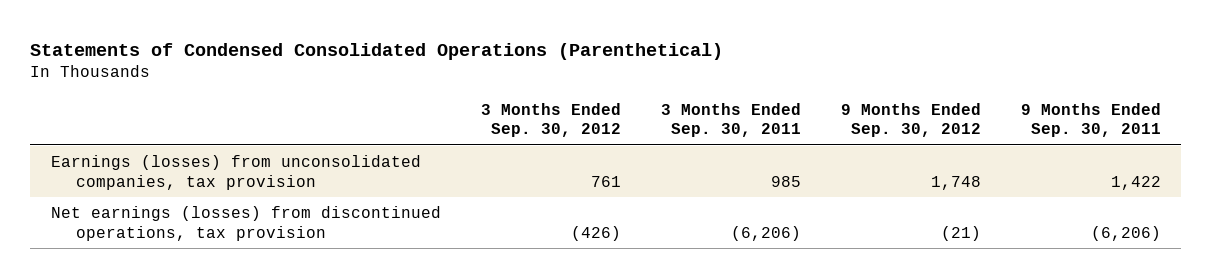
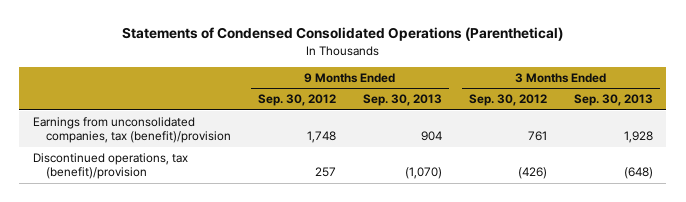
[660,102,801,138] 3 Months Ended Sep. 30, 2011 -> none
[1021,102,1162,138] 9 Months Ended Sep. 30, 2011 -> none
none -> [362,94,442,107] Sep. 30, 2013
none -> [573,94,653,107] Sep. 30, 2013
[50,154,421,190] Earnings (losses) from unconsolidated companies, tax provision -> [32,117,231,144] Earnings from unconsolidated companies, tax (benefit)/provision
[50,205,441,241] Net earnings (losses) from discontinued operations, tax provision -> [32,153,188,180] Discontinued operations, tax (benefit)/provision
[941,225,982,241] (21) -> [314,167,336,178] 257

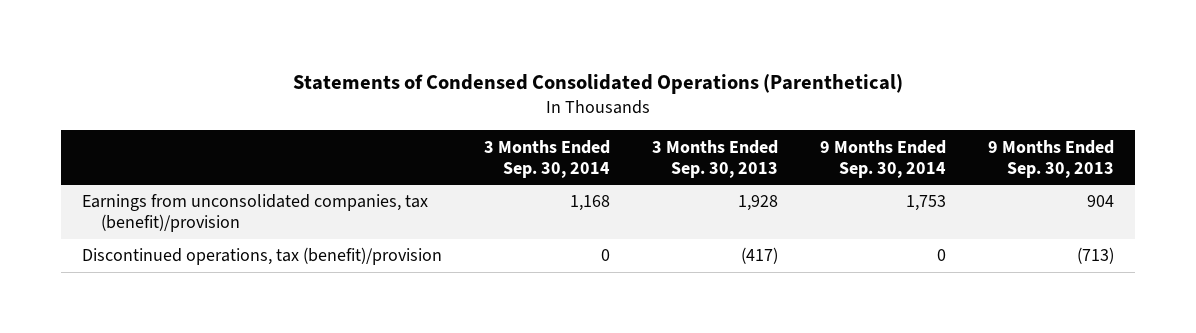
[257,94,336,107] Sep. 30, 2012 -> none
[468,94,547,107] Sep. 30, 2012 -> none
none -> [483,139,610,178] 3 Months Ended Sep. 30, 2014
none -> [819,139,946,178] 9 Months Ended Sep. 30, 2014
[404,167,442,180] (1,070) -> [1076,247,1114,265] (713)
[623,167,653,180] (648) -> [740,247,778,265] (417)

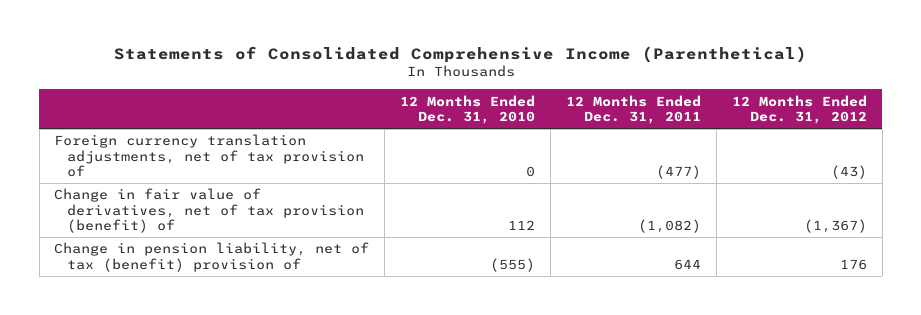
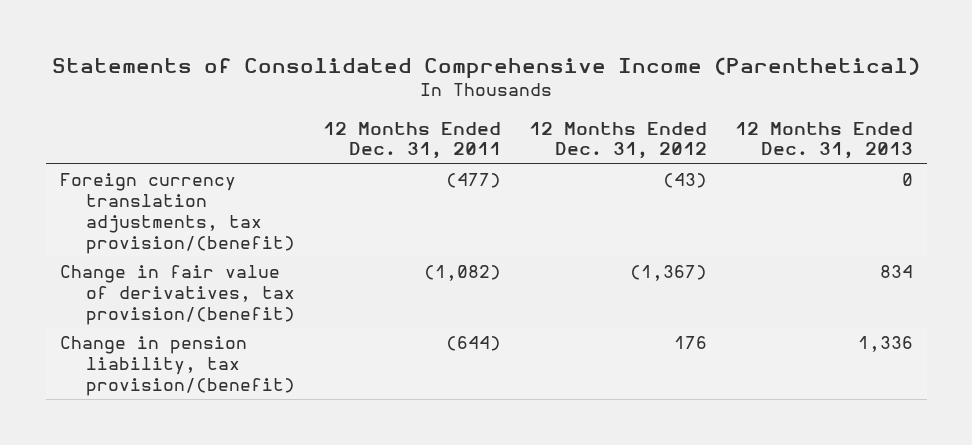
[400,94,536,124] 12 Months Ended Dec. 31, 2010 -> none
none -> [734,121,913,160] 12 Months Ended Dec. 31, 2013
[54,134,365,177] Foreign currency translation adjustments, net of tax provision of -> [59,173,295,254] Foreign currency translation adjustments, tax provision/(benefit)
[54,188,365,233] Change in fair value of derivatives, net of tax provision (benefit) of -> [59,265,295,325] Change in fair value of derivatives, tax provision/(benefit)
[54,242,370,272] Change in pension liability, net of tax (benefit) provision of -> [59,336,295,396] Change in pension liability, tax provision/(benefit)
[674,258,702,270] 644 -> [445,336,501,352] (644)

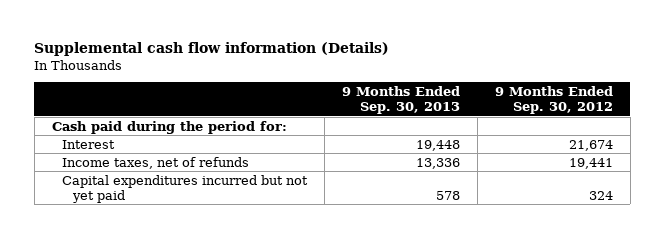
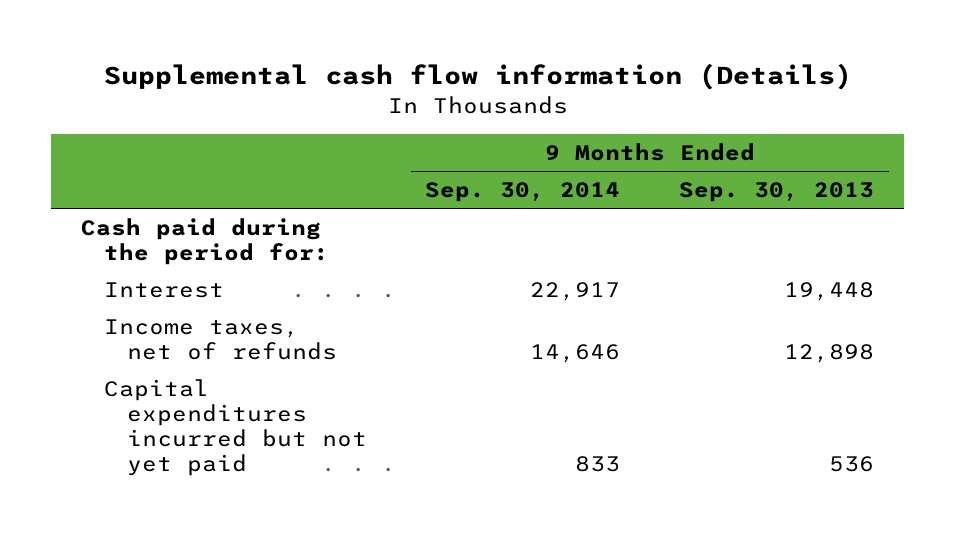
[494,85,613,114] 9 Months Ended Sep. 30, 2012 -> none
none -> [425,182,621,203] Sep. 30, 2014
[416,157,461,169] 13,336 -> [784,343,875,363] 12,898
[436,190,461,200] 578 -> [829,455,875,472] 536

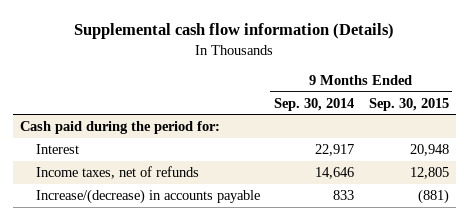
[679,182,875,203] Sep. 30, 2013 -> none
none -> [368,97,449,111] Sep. 30, 2015
[103,378,367,476] Capital expenditures incurred but not yet paid -> [35,188,260,204] Increase/(decrease) in accounts payable

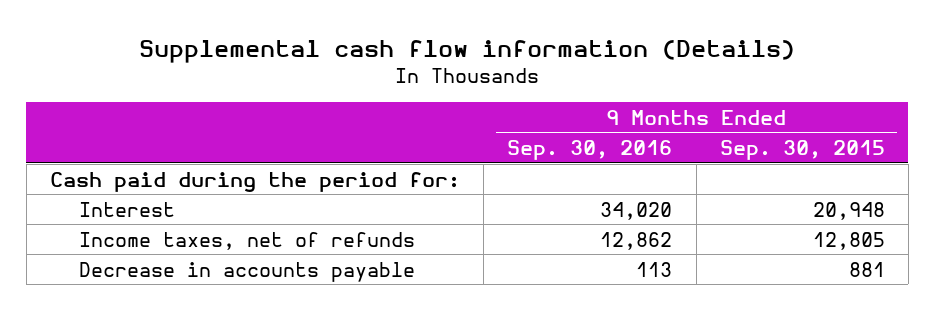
[274,97,355,111] Sep. 30, 2014 -> none
none -> [507,140,673,161] Sep. 30, 2016
[35,188,260,204] Increase/(decrease) in accounts payable -> [79,261,416,282] Decrease in accounts payable
[417,188,449,204] (881) -> [848,261,885,277] 881

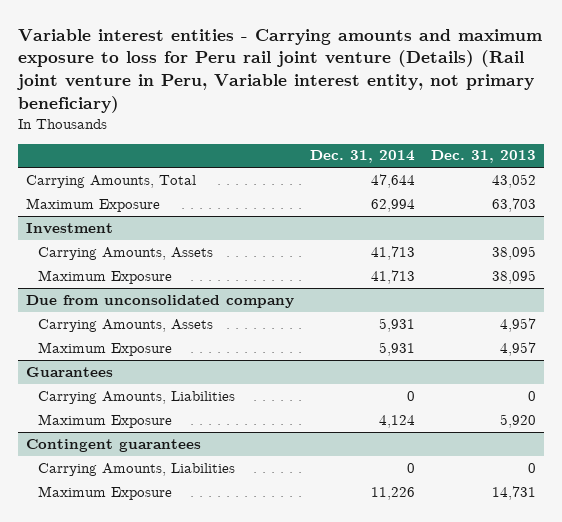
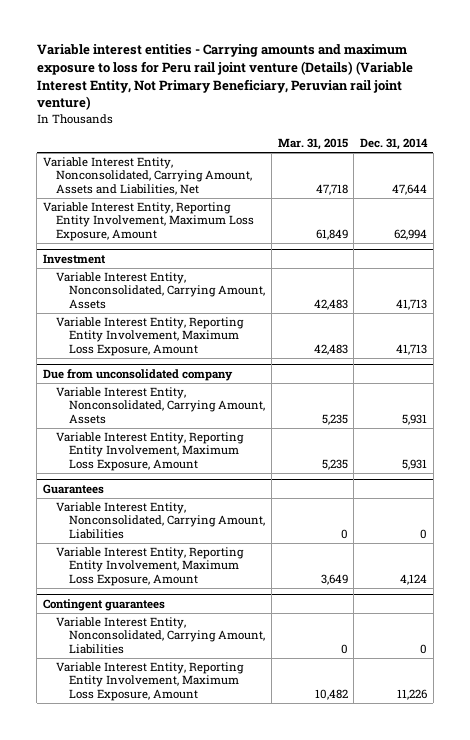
[16,28,542,114] Variable interest entities - Carrying amounts and maximum exposure to loss for Peru rail joint venture (Details) (Rail joint venture in Peru, Variable interest entity, not primary beneficiary) -> [36,44,413,111] Variable interest entities - Carrying amounts and maximum exposure to loss for Peru rail joint venture (Details) (Variable Interest Entity, Not Primary Beneficiary, Peruvian rail joint venture)
[431,150,537,164] Dec. 31, 2013 -> none
none -> [277,138,348,151] Mar. 31, 2015
[25,174,196,188] Carrying Amounts, Total -> [42,157,253,195] Variable Interest Entity, Nonconsolidated, Carrying Amount, Assets and Liabilities, Net
[25,197,160,212] Maximum Exposure -> [42,202,255,241] Variable Interest Entity, Reporting Entity Involvement, Maximum Loss Exposure, Amount
[37,246,213,260] Carrying Amounts, Assets -> [56,272,266,309] Variable Interest Entity, Nonconsolidated, Carrying Amount, Assets
[37,269,172,284] Maximum Exposure -> [56,317,245,356] Variable Interest Entity, Reporting Entity Involvement, Maximum Loss Exposure, Amount
[37,318,213,332] Carrying Amounts, Assets -> [56,387,266,424] Variable Interest Entity, Nonconsolidated, Carrying Amount, Assets
[37,341,172,356] Maximum Exposure -> [56,432,245,471] Variable Interest Entity, Reporting Entity Involvement, Maximum Loss Exposure, Amount
[37,390,235,404] Carrying Amounts, Liabilities -> [56,502,266,539] Variable Interest Entity, Nonconsolidated, Carrying Amount, Liabilities
[37,413,172,428] Maximum Exposure -> [56,547,245,586] Variable Interest Entity, Reporting Entity Involvement, Maximum Loss Exposure, Amount
[37,462,235,476] Carrying Amounts, Liabilities -> [56,617,266,654] Variable Interest Entity, Nonconsolidated, Carrying Amount, Liabilities
[37,485,172,500] Maximum Exposure -> [56,662,245,701] Variable Interest Entity, Reporting Entity Involvement, Maximum Loss Exposure, Amount

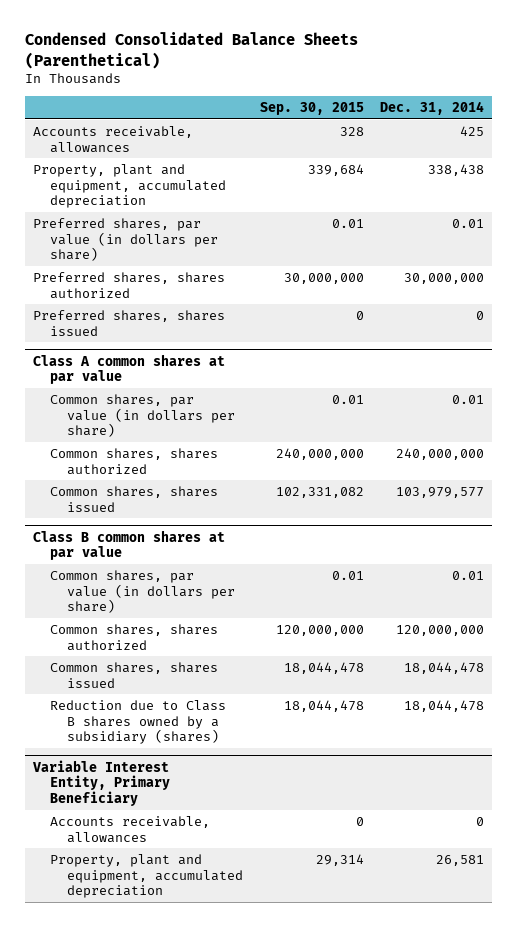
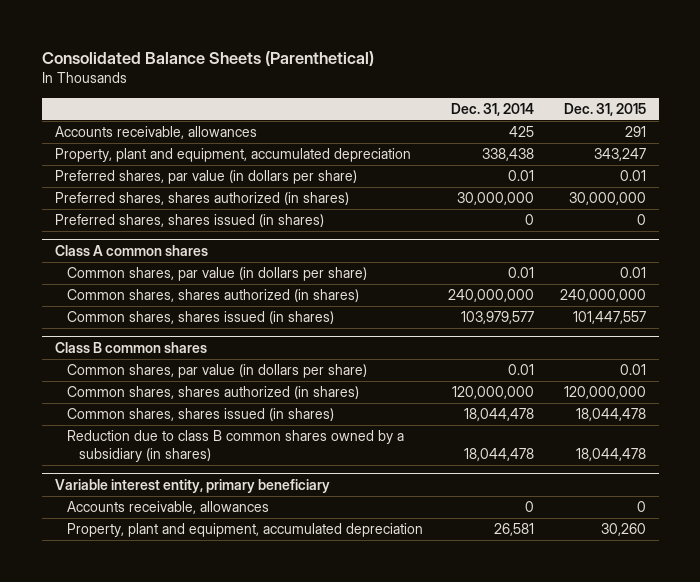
[25,32,359,69] Condensed Consolidated Balance Sheets (Parenthetical) -> [41,51,374,67] Consolidated Balance Sheets (Parenthetical)
[259,101,364,115] Sep. 30, 2015 -> none
none -> [563,102,646,116] Dec. 31, 2015
[33,271,226,299] Preferred shares, shares authorized -> [54,192,349,206] Preferred shares, shares authorized (in shares)
[33,309,226,336] Preferred shares, shares issued -> [54,214,324,228] Preferred shares, shares issued (in shares)
[33,353,226,385] Class A common shares at par value -> [54,245,208,257] Class A common shares
[50,447,219,475] Common shares, shares authorized -> [66,289,359,303] Common shares, shares authorized (in shares)
[50,485,219,512] Common shares, shares issued -> [66,311,334,325] Common shares, shares issued (in shares)
[33,529,226,561] Class B common shares at par value -> [54,342,207,354] Class B common shares
[50,623,219,651] Common shares, shares authorized -> [66,386,359,400] Common shares, shares authorized (in shares)
[50,661,219,688] Common shares, shares issued -> [66,408,334,422] Common shares, shares issued (in shares)
[50,699,227,745] Reduction due to Class B shares owned by a subsidiary (shares) -> [66,430,404,463] Reduction due to class B common shares owned by a subsidiary (in shares)
[33,759,171,807] Variable Interest Entity, Primary Beneficiary -> [54,479,330,494] Variable interest entity, primary beneficiary

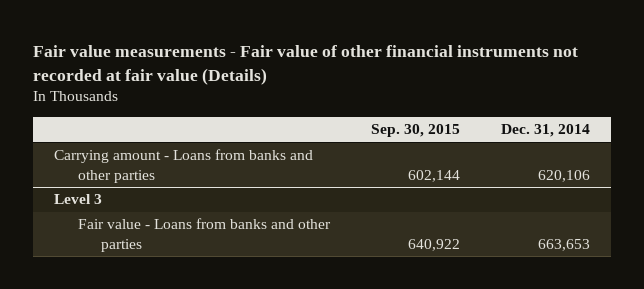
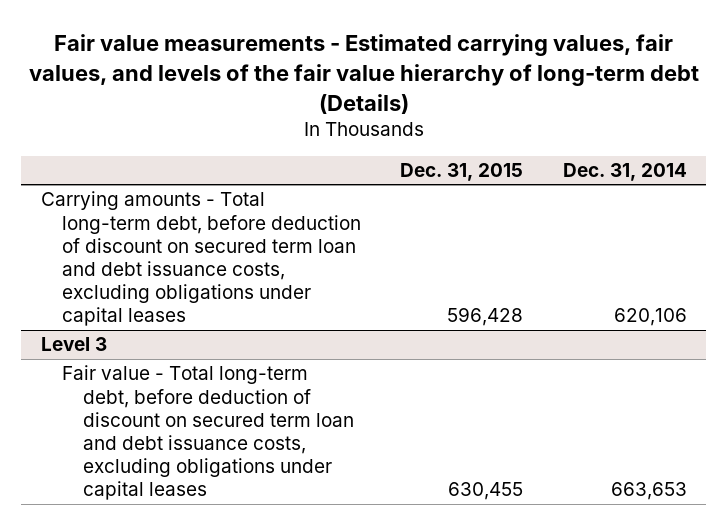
[33,45,579,85] Fair value measurements - Fair value of other financial instruments not recorded at fair value (Details) -> [28,33,699,114] Fair value measurements - Estimated carrying values, fair values, and levels of the fair value hierarchy of long-term debt (Details)
[370,124,460,138] Sep. 30, 2015 -> none
none -> [400,162,524,181] Dec. 31, 2015
[54,149,314,183] Carrying amount - Loans from banks and other parties -> [40,191,361,327] Carrying amounts - Total long-term debt, before deduction of discount on secured term loan and debt issuance costs, excluding obligations under capital leases
[77,218,331,252] Fair value - Loans from banks and other parties -> [61,365,354,501] Fair value - Total long-term debt, before deduction of discount on secured term loan and debt issuance costs, excluding obligations under capital leases

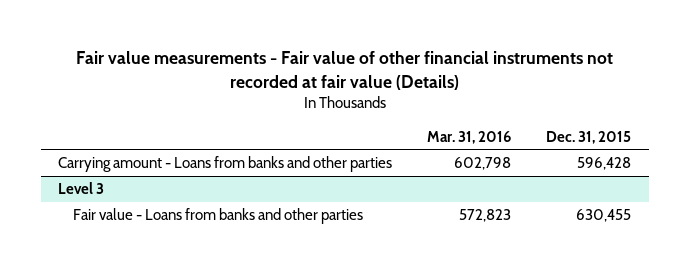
[28,33,699,114] Fair value measurements - Estimated carrying values, fair values, and levels of the fair value hierarchy of long-term debt (Details) -> [75,51,613,90] Fair value measurements - Fair value of other financial instruments not recorded at fair value (Details)
[562,162,687,181] Dec. 31, 2014 -> none
none -> [427,130,512,144] Mar. 31, 2016
[40,191,361,327] Carrying amounts - Total long-term debt, before deduction of discount on secured term loan and debt issuance costs, excluding obligations under capital leases -> [58,156,393,173] Carrying amount - Loans from banks and other parties
[61,365,354,501] Fair value - Total long-term debt, before deduction of discount on secured term loan and debt issuance costs, excluding obligations under capital leases -> [72,208,363,225] Fair value - Loans from banks and other parties

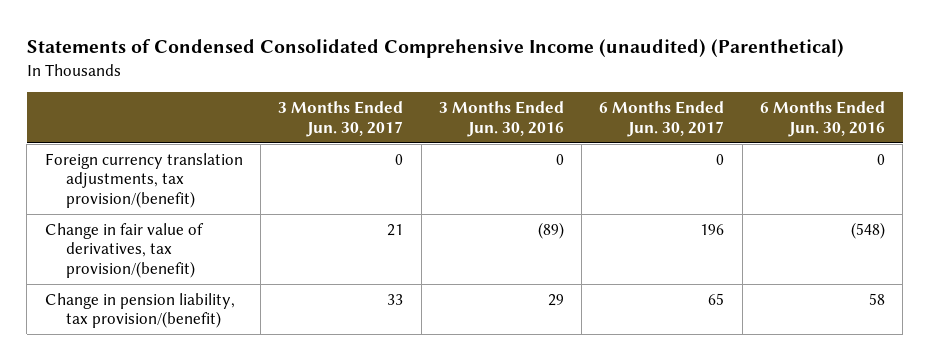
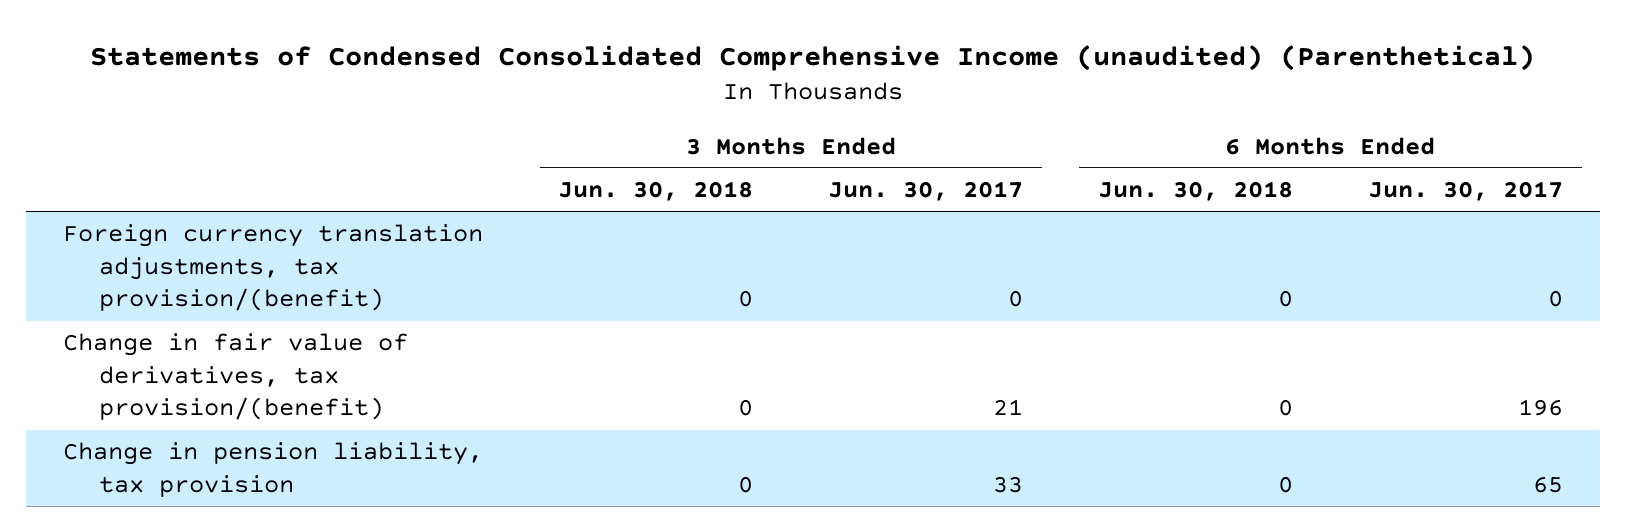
[438,101,564,137] 3 Months Ended Jun. 30, 2016 -> none
[760,101,886,137] 6 Months Ended Jun. 30, 2016 -> none
none -> [558,181,754,202] Jun. 30, 2018
none -> [1097,181,1293,202] Jun. 30, 2018
[44,292,235,329] Change in pension liability, tax provision/(benefit) -> [63,442,484,497] Change in pension liability, tax provision

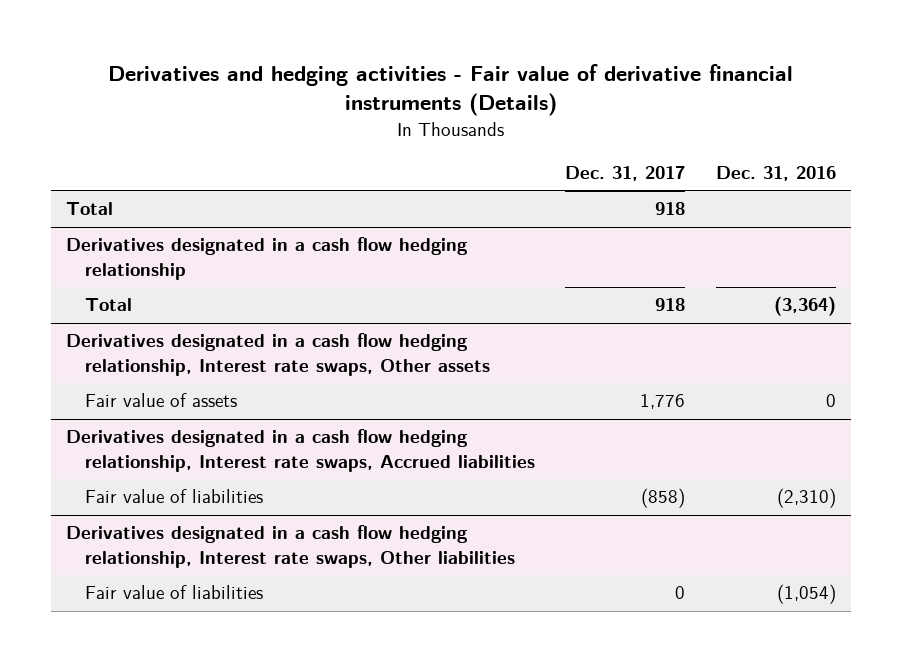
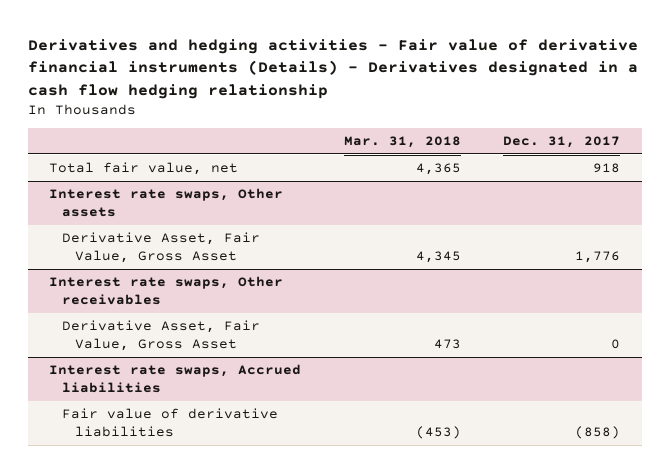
[108,63,794,116] Derivatives and hedging activities - Fair value of derivative financial instruments (Details) -> [27,39,638,99] Derivatives and hedging activities - Fair value of derivative financial instruments (Details) - Derivatives designated in a cash flow hedging relationship
[715,165,836,181] Dec. 31, 2016 -> none
none -> [343,136,461,149] Mar. 31, 2018
[66,237,469,280] Derivatives designated in a cash flow hedging relationship -> none
[84,298,132,312] Total -> none
[66,333,490,376] Derivatives designated in a cash flow hedging relationship, Interest rate swaps, Other assets -> none
[66,429,535,472] Derivatives designated in a cash flow hedging relationship, Interest rate swaps, Accrued liabilities -> none
[66,525,515,568] Derivatives designated in a cash flow hedging relationship, Interest rate swaps, Other liabilities -> none
[84,585,263,600] Fair value of liabilities -> none
[66,202,114,216] Total -> [49,161,239,175] Total fair value, net
none -> [49,187,284,218] Interest rate swaps, Other assets
[84,393,237,408] Fair value of assets -> [62,231,261,264] Derivative Asset, Fair Value, Gross Asset
none -> [49,275,284,306] Interest rate swaps, Other receivables
none -> [62,319,261,352] Derivative Asset, Fair Value, Gross Asset
none -> [49,363,302,394] Interest rate swaps, Accrued liabilities
[84,489,263,504] Fair value of liabilities -> [62,407,279,438] Fair value of derivative liabilities

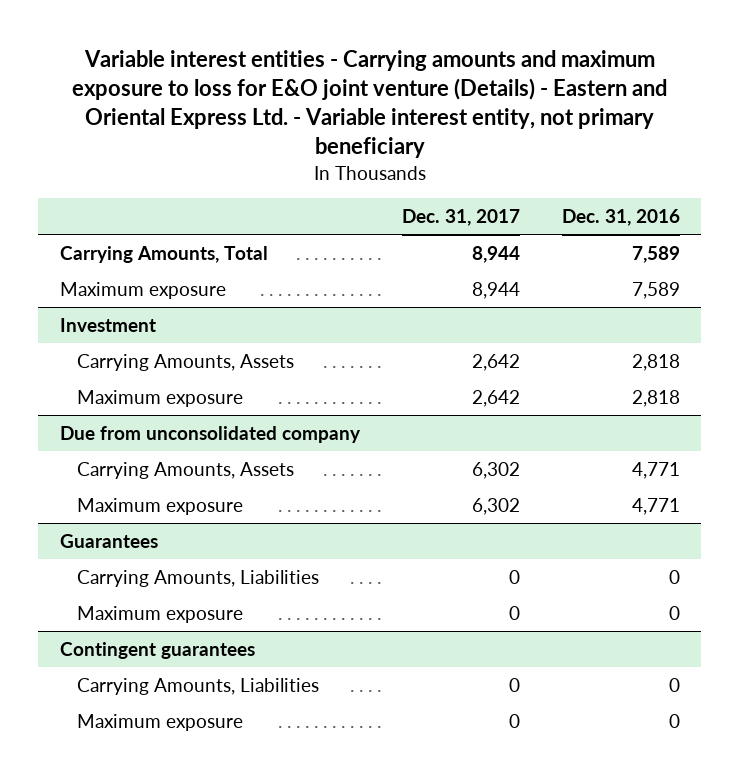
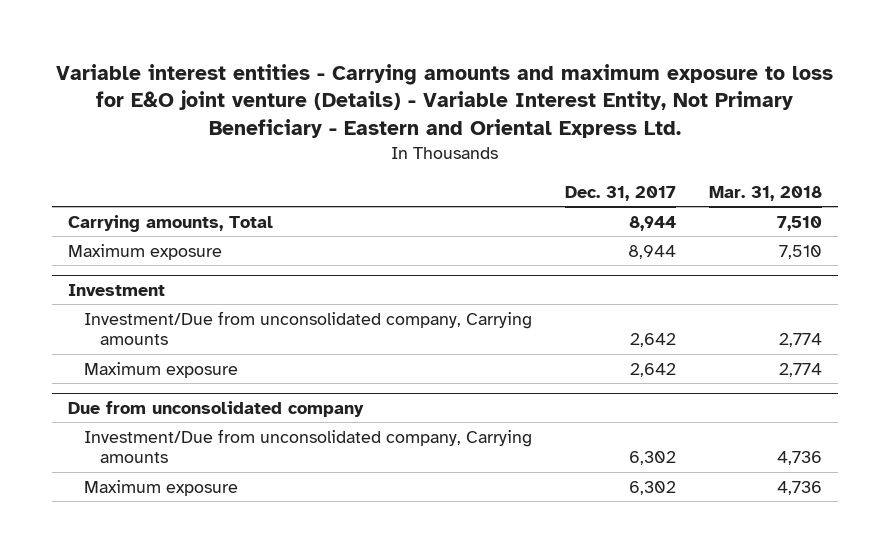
[71,50,667,159] Variable interest entities - Carrying amounts and maximum exposure to loss for E&O joint venture (Details) - Eastern and Oriental Express Ltd. - Variable interest entity, not primary beneficiary -> [56,63,834,139] Variable interest entities - Carrying amounts and maximum exposure to loss for E&O joint venture (Details) - Variable Interest Entity, Not Primary Beneficiary - Eastern and Oriental Express Ltd.
[561,209,680,227] Dec. 31, 2016 -> none
none -> [709,185,823,201] Mar. 31, 2018
[59,245,268,263] Carrying Amounts, Total -> [68,214,274,232] Carrying amounts, Total
[77,353,295,371] Carrying Amounts, Assets -> [84,310,533,346] Investment/Due from unconsolidated company, Carrying amounts
[77,461,295,479] Carrying Amounts, Assets -> [84,428,533,464] Investment/Due from unconsolidated company, Carrying amounts
[59,533,158,548] Guarantees -> none
[77,569,320,587] Carrying Amounts, Liabilities -> none
[77,605,244,623] Maximum exposure -> none
[59,641,255,659] Contingent guarantees -> none
[77,677,320,695] Carrying Amounts, Liabilities -> none
[77,713,244,731] Maximum exposure -> none

